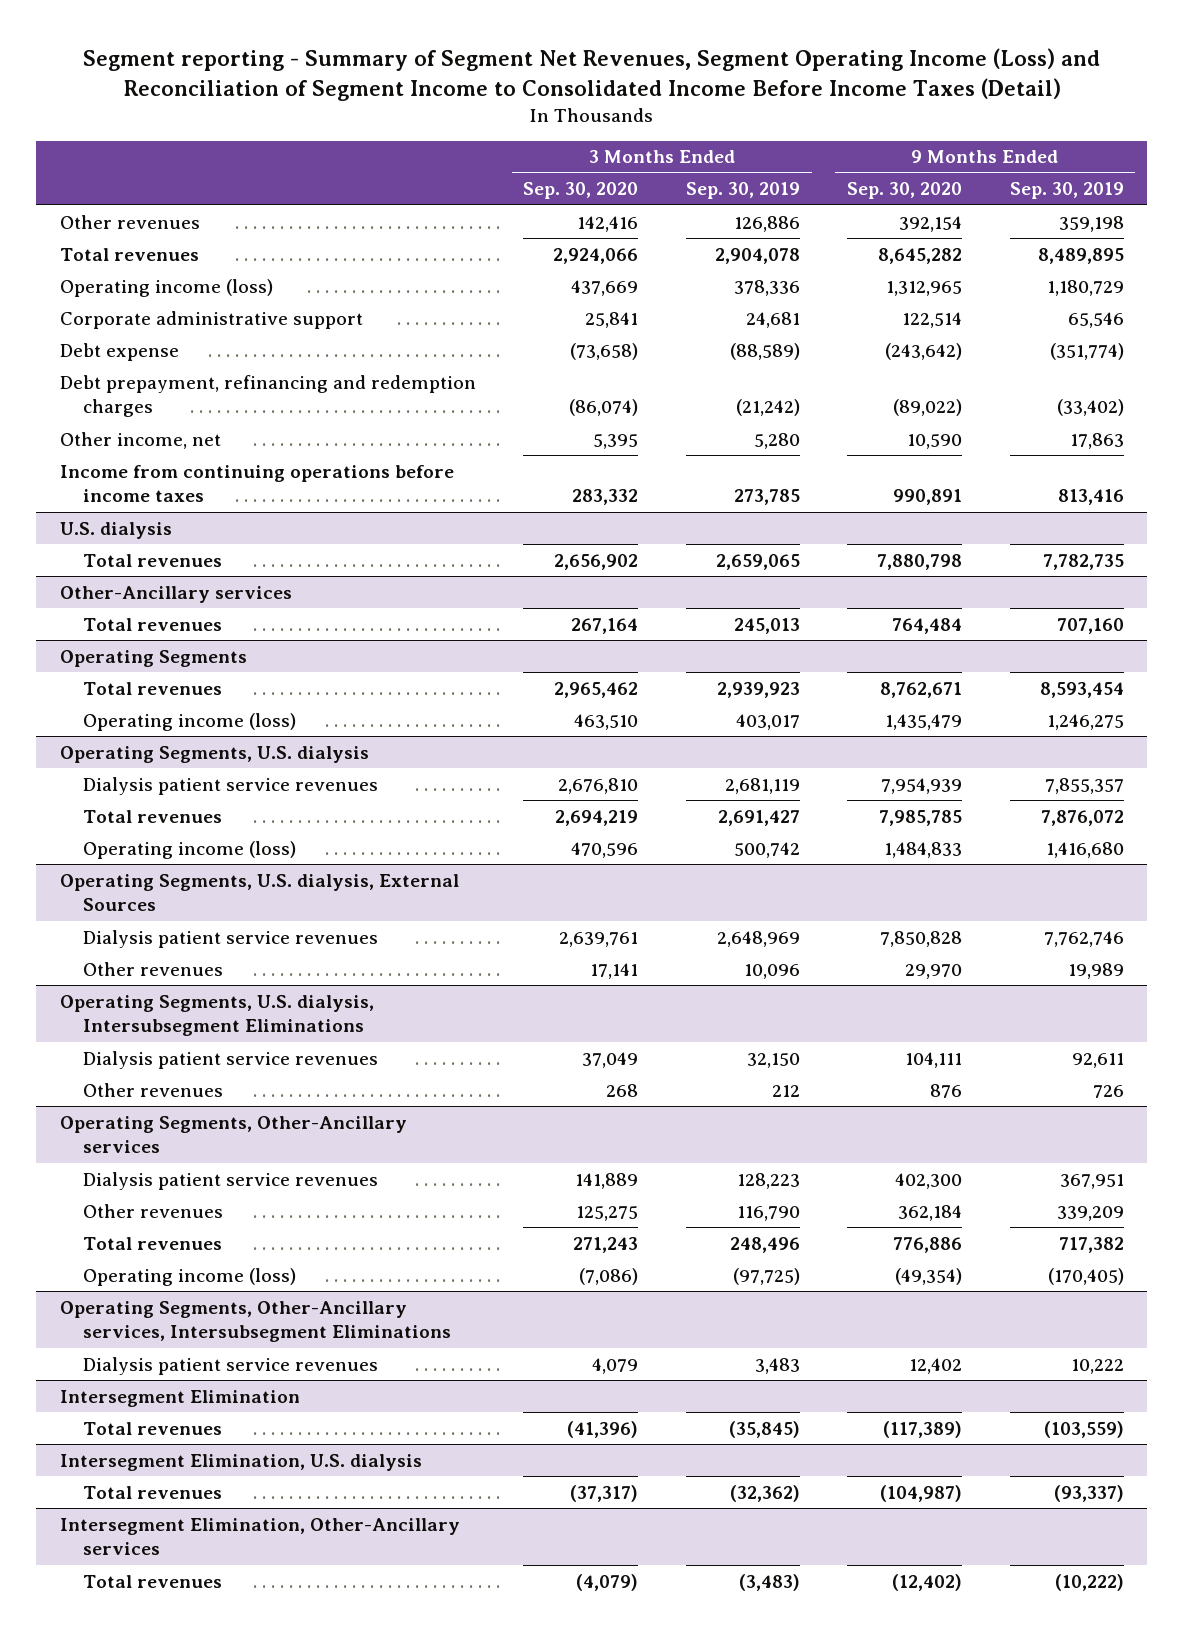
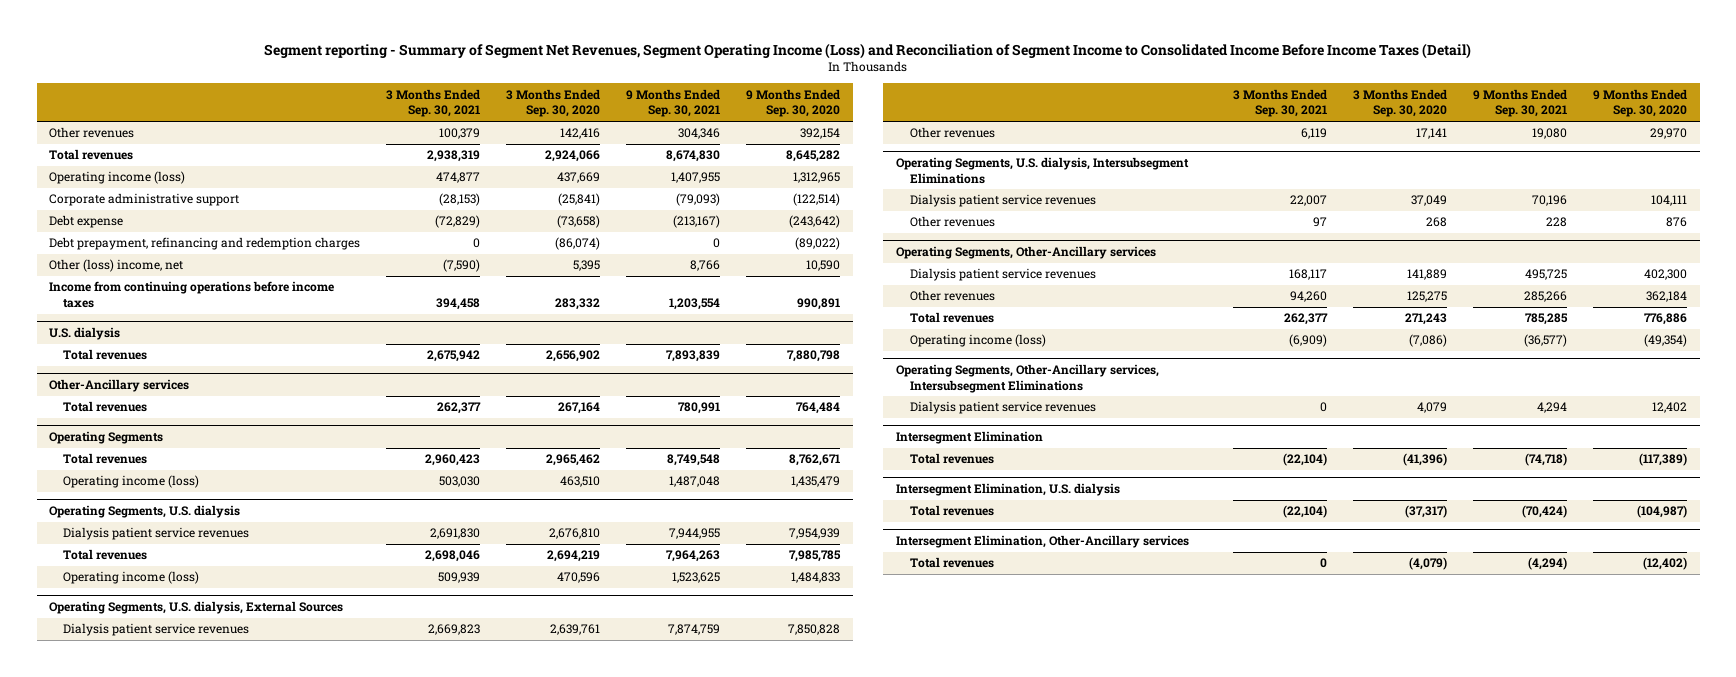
[685,182,800,200] Sep. 30, 2019 -> none
[1009,182,1124,200] Sep. 30, 2019 -> none
none -> [386,88,481,118] 3 Months Ended Sep. 30, 2021
none -> [626,88,721,118] 9 Months Ended Sep. 30, 2021
[585,311,639,328] 25,841 -> [558,193,601,207] (25,841)
[902,311,963,328] 122,514 -> [793,193,841,207] (122,514)
[60,431,222,449] Other income, net -> [49,259,184,273] Other (loss) income, net

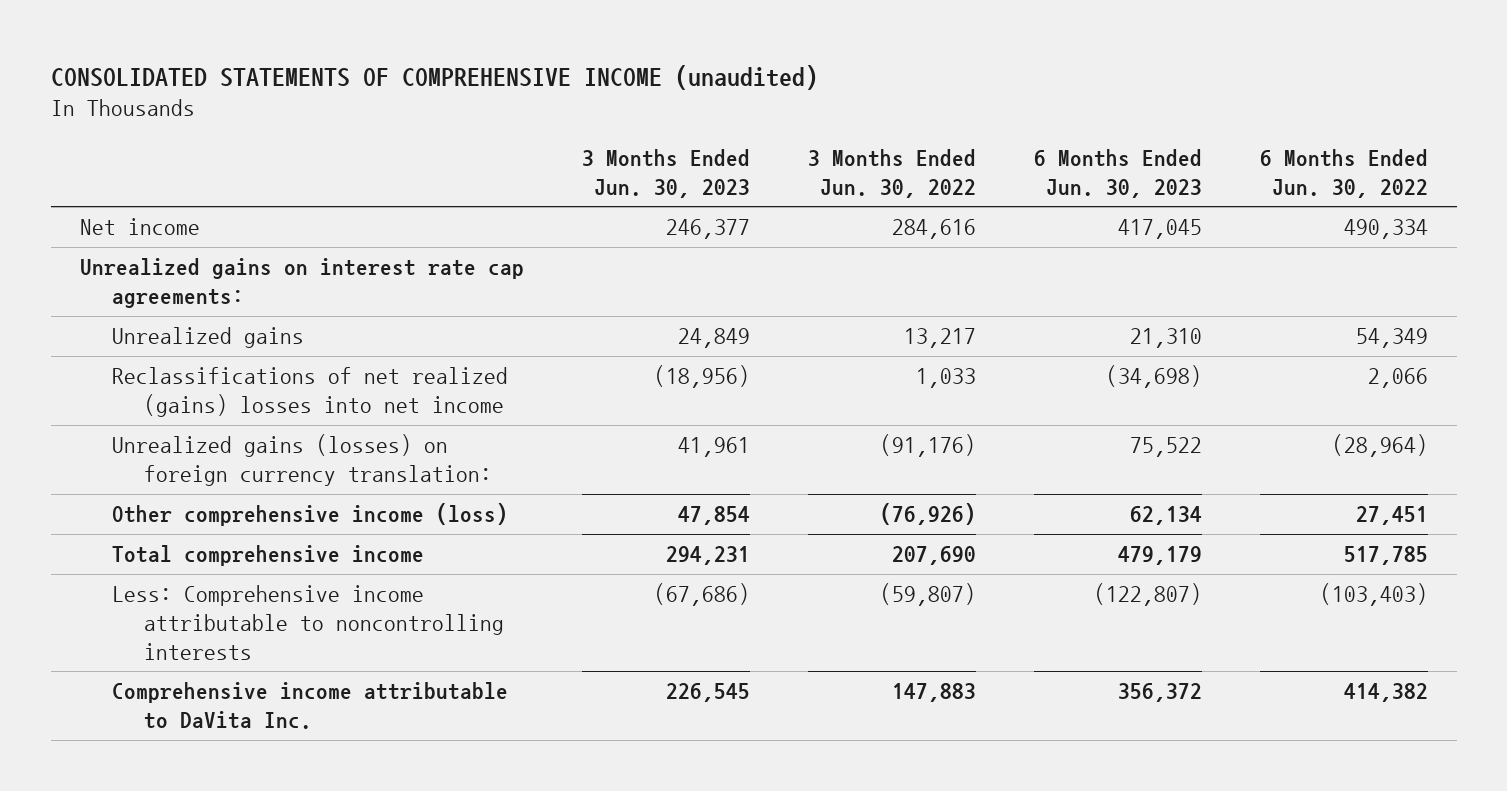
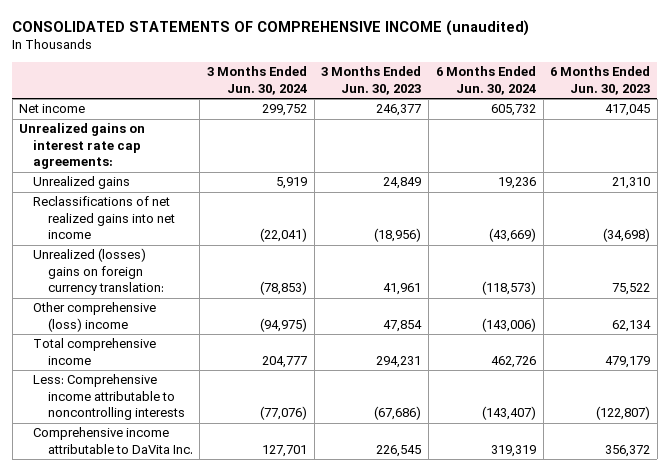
[807,148,976,198] 3 Months Ended Jun. 30, 2022 -> none
[1259,148,1428,198] 6 Months Ended Jun. 30, 2022 -> none
none -> [206,66,307,95] 3 Months Ended Jun. 30, 2024
none -> [435,66,536,95] 6 Months Ended Jun. 30, 2024
[111,366,508,417] Reclassifications of net realized (gains) losses into net income -> [33,196,175,240] Reclassifications of net realized gains into net income
[111,433,492,486] Unrealized gains (losses) on foreign currency translation: -> [33,248,164,296] Unrealized (losses) gains on foreign currency translation:
[111,502,508,526] Other comprehensive income (loss) -> [33,302,157,332] Other comprehensive (loss) income

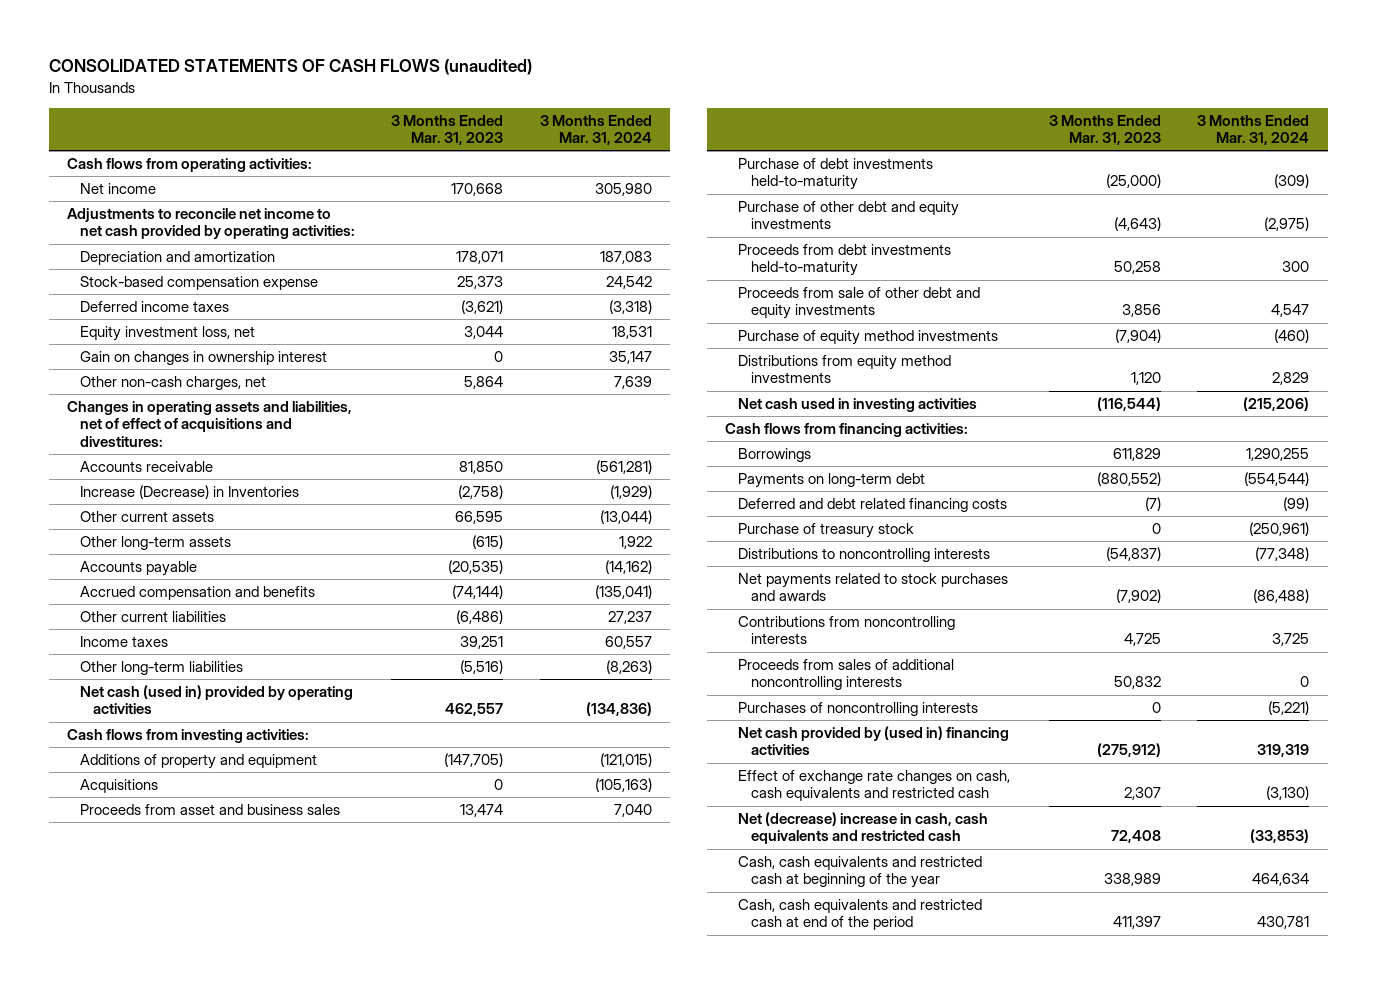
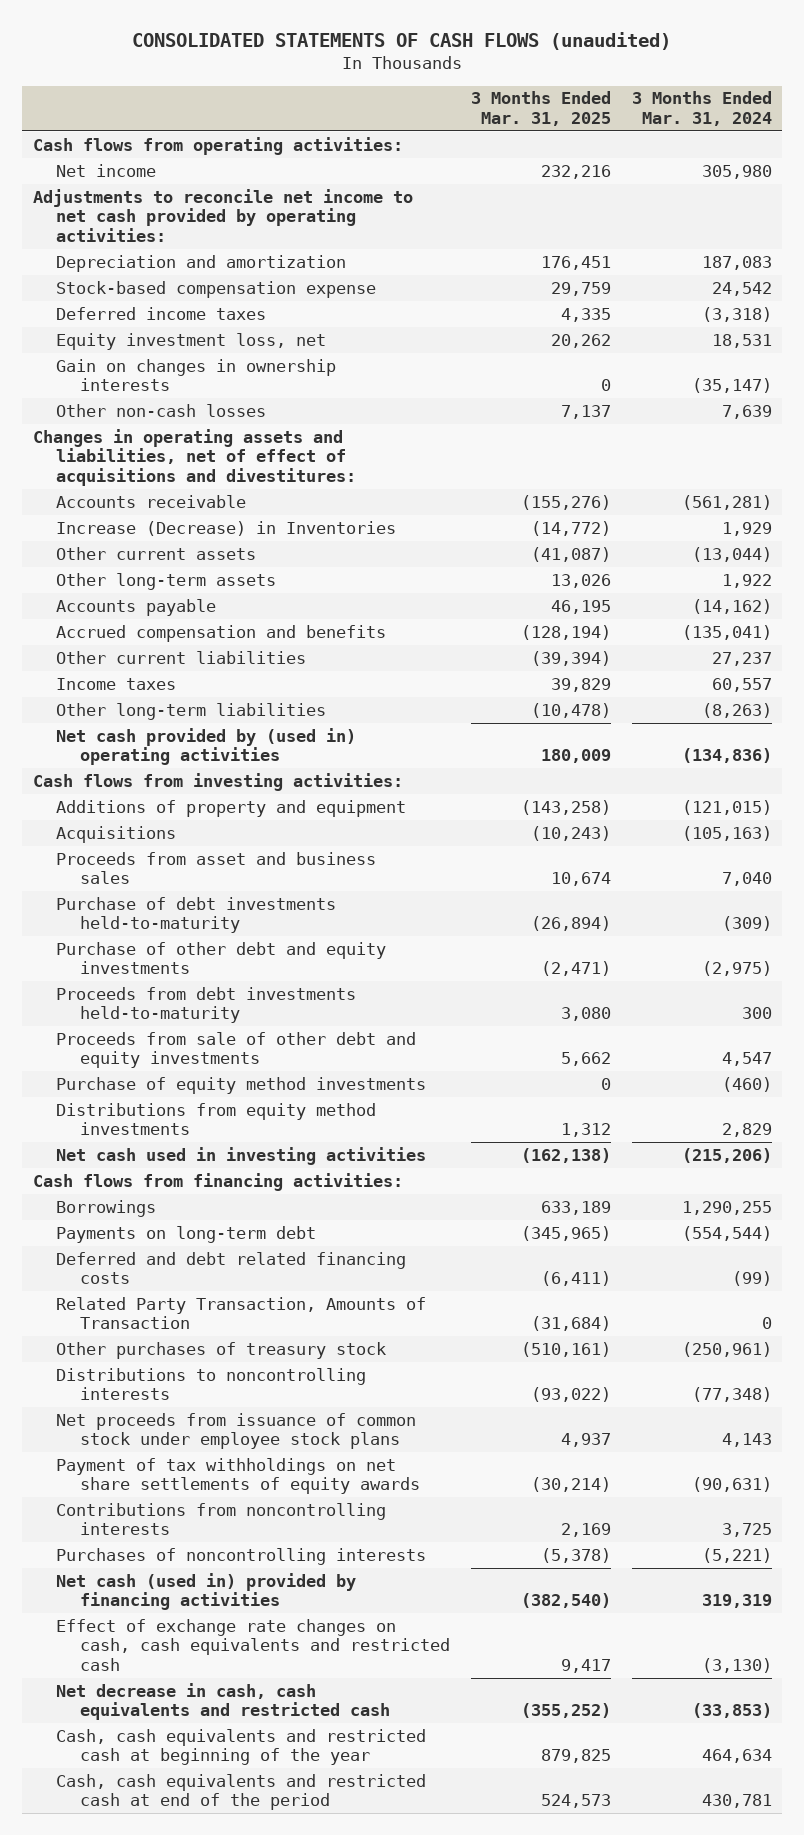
[391,114,504,145] 3 Months Ended Mar. 31, 2023 -> none
none -> [471,91,612,127] 3 Months Ended Mar. 31, 2025
[80,351,328,366] Gain on changes in ownership interest -> [56,358,337,392] Gain on changes in ownership interests
[608,351,652,365] 35,147 -> [691,378,772,394] (35,147)
[80,376,267,391] Other non-cash charges, net -> [56,403,267,417] Other non-cash losses
[609,485,652,500] (1,929) -> [721,521,772,536] 1,929
[80,685,354,715] Net cash (used in) provided by operating activities -> [56,727,357,766] Net cash provided by (used in) operating activities
none -> [56,1296,427,1330] Related Party Transaction, Amounts of Transaction
[737,523,914,539] Purchase of treasury stock -> [56,1341,387,1359] Other purchases of treasury stock
none -> [56,1412,417,1450] Net proceeds from issuance of common stock under employee stock plans
[737,573,1008,602] Net payments related to stock purchases and awards -> [56,1457,421,1495] Payment of tax withholdings on net share settlements of equity awards
[1253,589,1310,604] (86,488) -> [691,1477,772,1493] (90,631)
[737,659,954,691] Proceeds from sales of additional noncontrolling interests -> none
[737,726,1009,756] Net cash provided by (used in) financing activities -> [56,1572,357,1611] Net cash (used in) provided by financing activities
[737,812,988,845] Net (decrease) increase in cash, cash equivalents and restricted cash -> [56,1682,391,1721] Net decrease in cash, cash equivalents and restricted cash

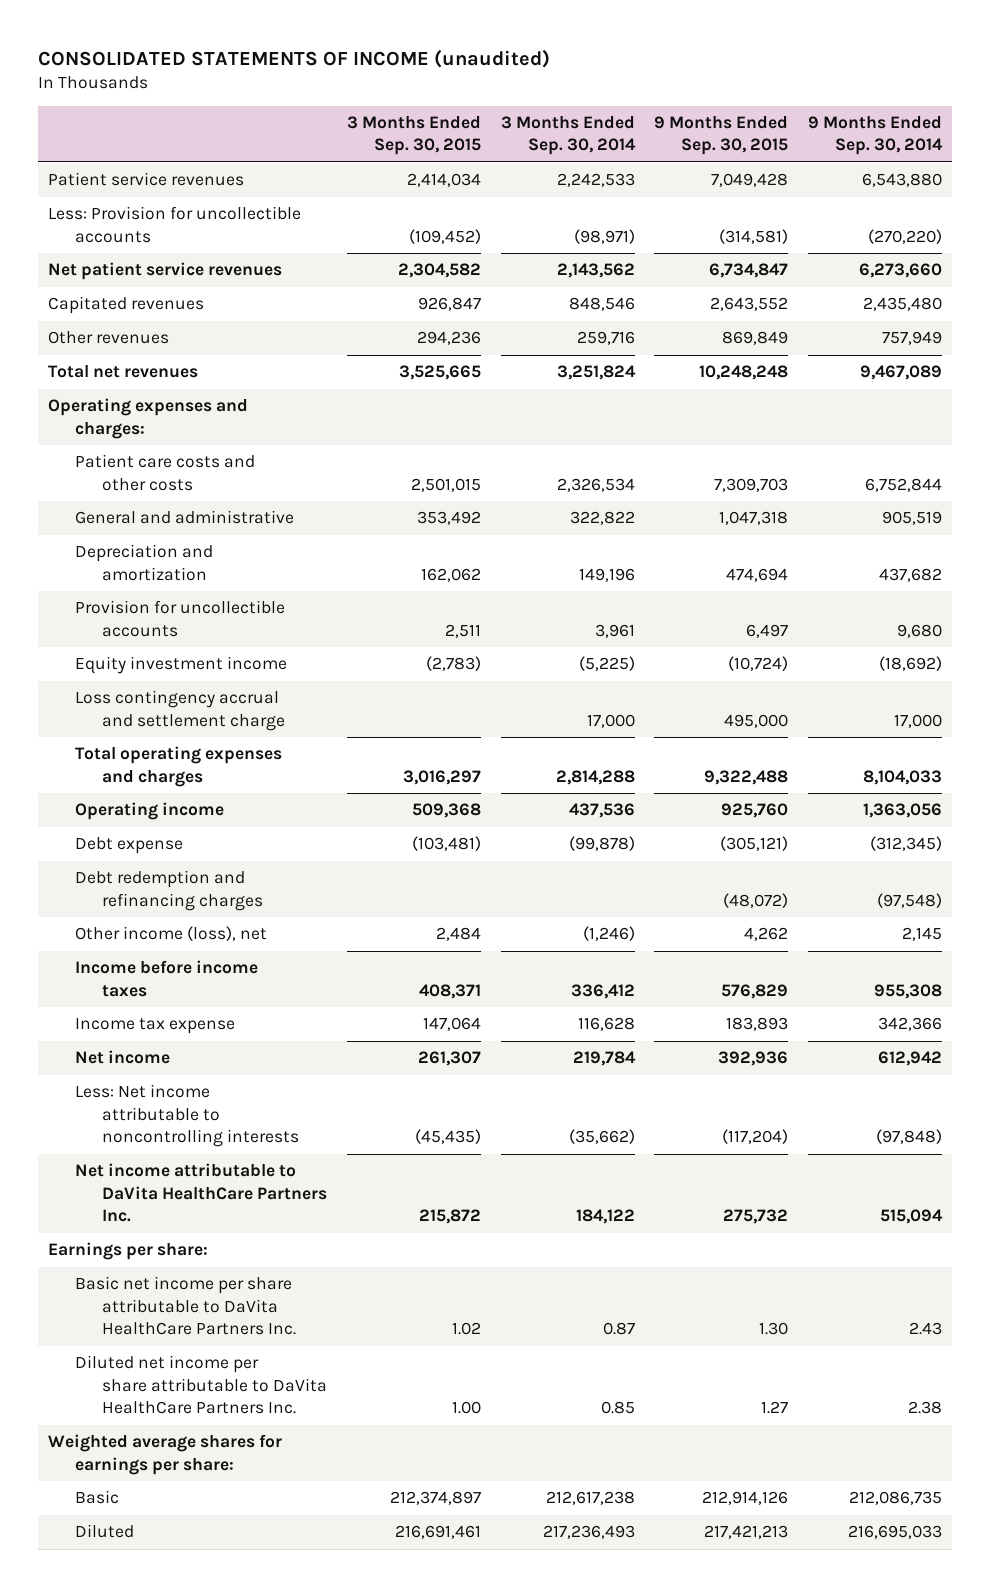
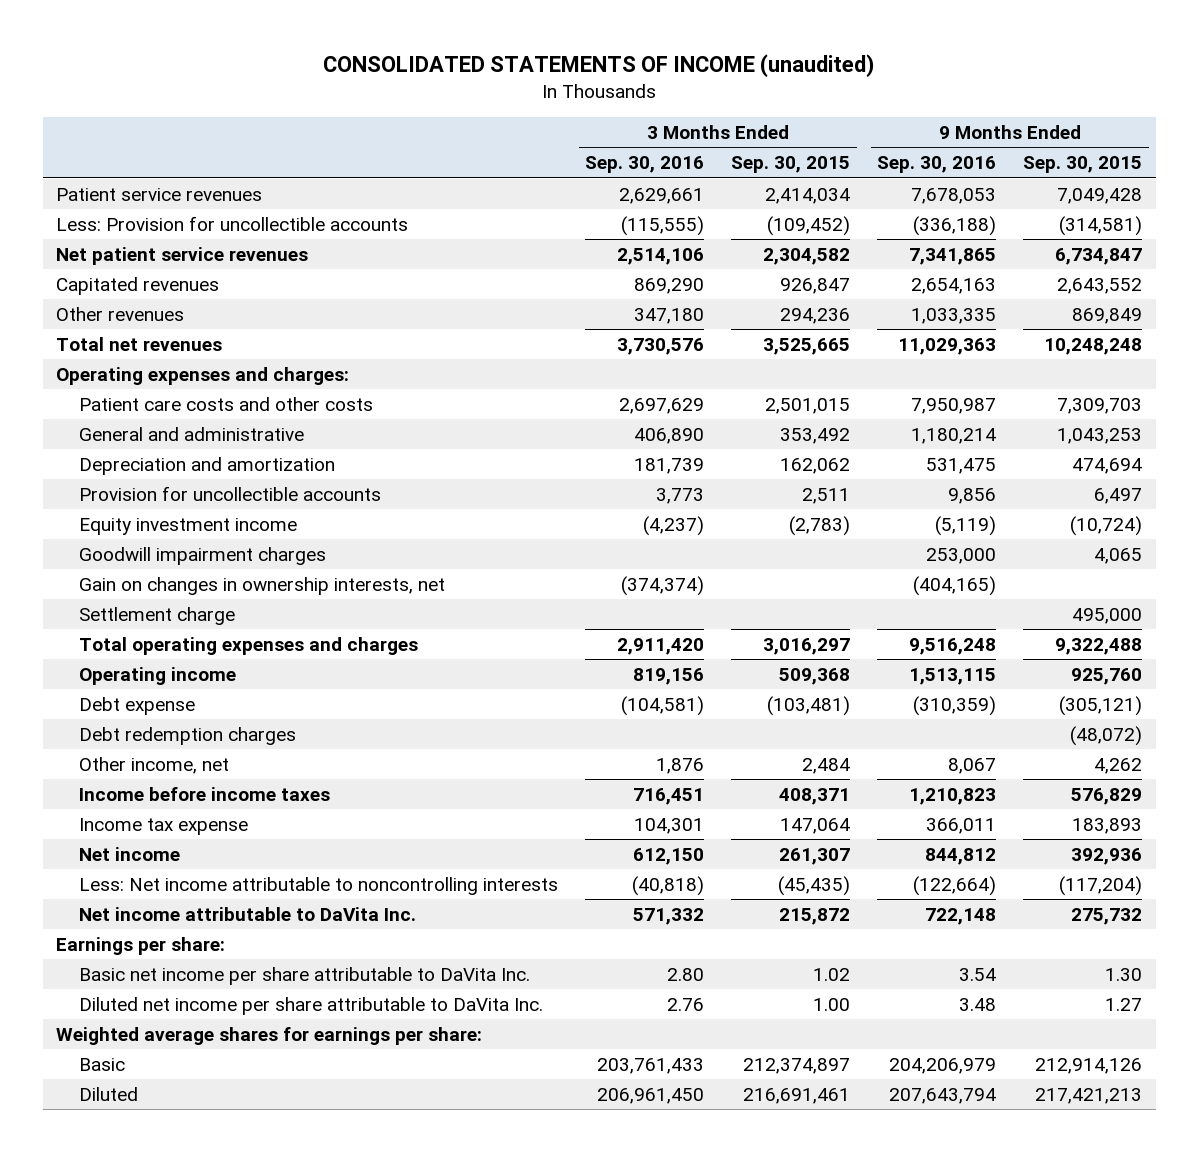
[500,115,636,156] 3 Months Ended Sep. 30, 2014 -> none
[807,115,943,156] 9 Months Ended Sep. 30, 2014 -> none
none -> [585,156,705,174] Sep. 30, 2016
none -> [877,156,997,174] Sep. 30, 2016
[719,511,789,526] 1,047,318 -> [1057,427,1143,444] 1,043,253
none -> [79,546,327,565] Goodwill impairment charges
none -> [79,576,446,595] Gain on changes in ownership interests, net
[74,690,286,731] Loss contingency accrual and settlement charge -> [79,606,236,625] Settlement charge
[74,870,264,911] Debt redemption and refinancing charges -> [79,726,297,745] Debt redemption charges
[74,926,267,942] Other income (loss), net -> [79,756,230,774] Other income, net
[74,1163,328,1223] Net income attributable to DaVita HealthCare Partners Inc. -> [79,906,417,921] Net income attributable to DaVita Inc.
[74,1276,297,1336] Basic net income per share attributable to DaVita HealthCare Partners Inc. -> [79,966,531,985] Basic net income per share attributable to DaVita Inc.
[74,1355,328,1415] Diluted net income per share attributable to DaVita HealthCare Partners Inc. -> [79,996,544,1015] Diluted net income per share attributable to DaVita Inc.

